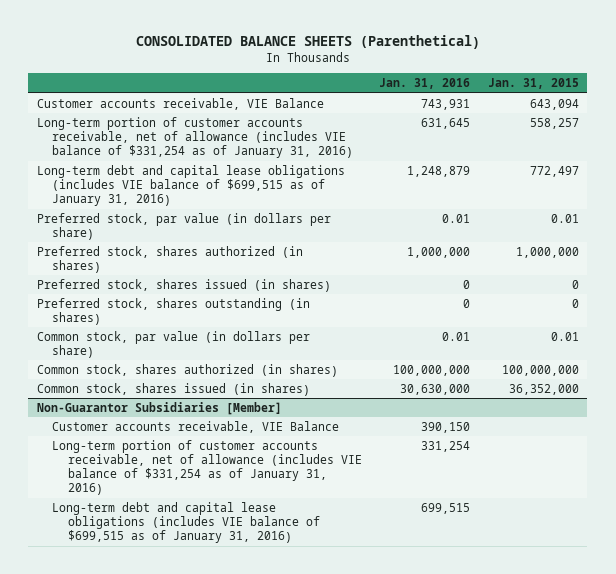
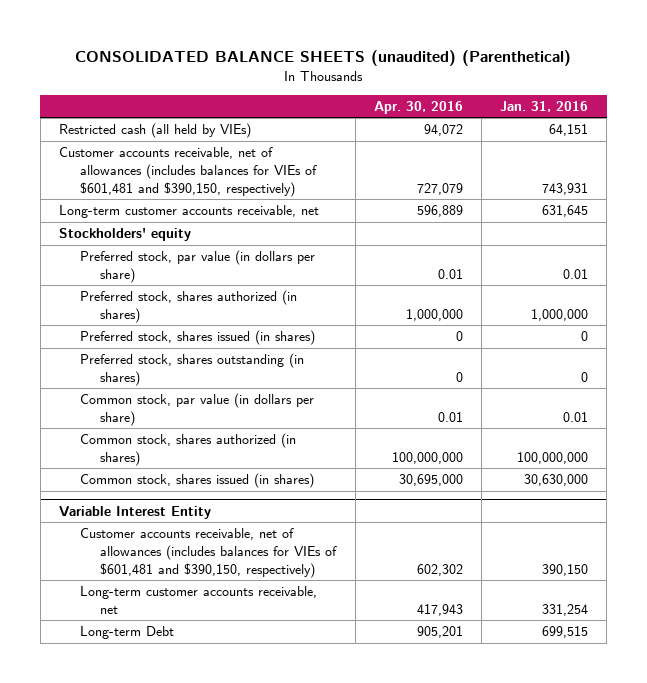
[135,35,480,50] CONSOLIDATED BALANCE SHEETS (Parenthetical) -> [75,49,572,66] CONSOLIDATED BALANCE SHEETS (unaudited) (Parenthetical)
[487,78,579,90] Jan. 31, 2015 -> none
none -> [373,100,463,114] Apr. 30, 2016
[36,164,345,207] Long-term debt and capital lease obligations (includes VIE balance of $699,515 as of January 31, 2016) -> none
none -> [58,123,251,139] Restricted cash (all held by VIEs)
[36,97,324,110] Customer accounts receivable, VIE Balance -> [58,147,317,197] Customer accounts receivable, net of allowances (includes balances for VIEs of $601,481 and $390,150, respectively)
[36,116,354,159] Long-term portion of customer accounts receivable, net of allowance (includes VIE balance of $331,254 as of January 31, 2016) -> [58,205,319,219] Long-term customer accounts receivable, net
none -> [58,228,191,242] Stockholders' equity
[36,401,282,415] Non-Guarantor Subsidiaries [Member] -> none
none -> [58,506,211,520] Variable Interest Entity
[52,420,340,433] Customer accounts receivable, VIE Balance -> [79,528,338,578] Customer accounts receivable, net of allowances (includes balances for VIEs of $601,481 and $390,150, respectively)
[52,439,362,496] Long-term portion of customer accounts receivable, net of allowance (includes VIE balance of $331,254 as of January 31, 2016) -> [79,586,317,614] Long-term customer accounts receivable, net
[52,501,320,544] Long-term debt and capital lease obligations (includes VIE balance of $699,515 as of January 31, 2016) -> [79,626,174,640] Long-term Debt

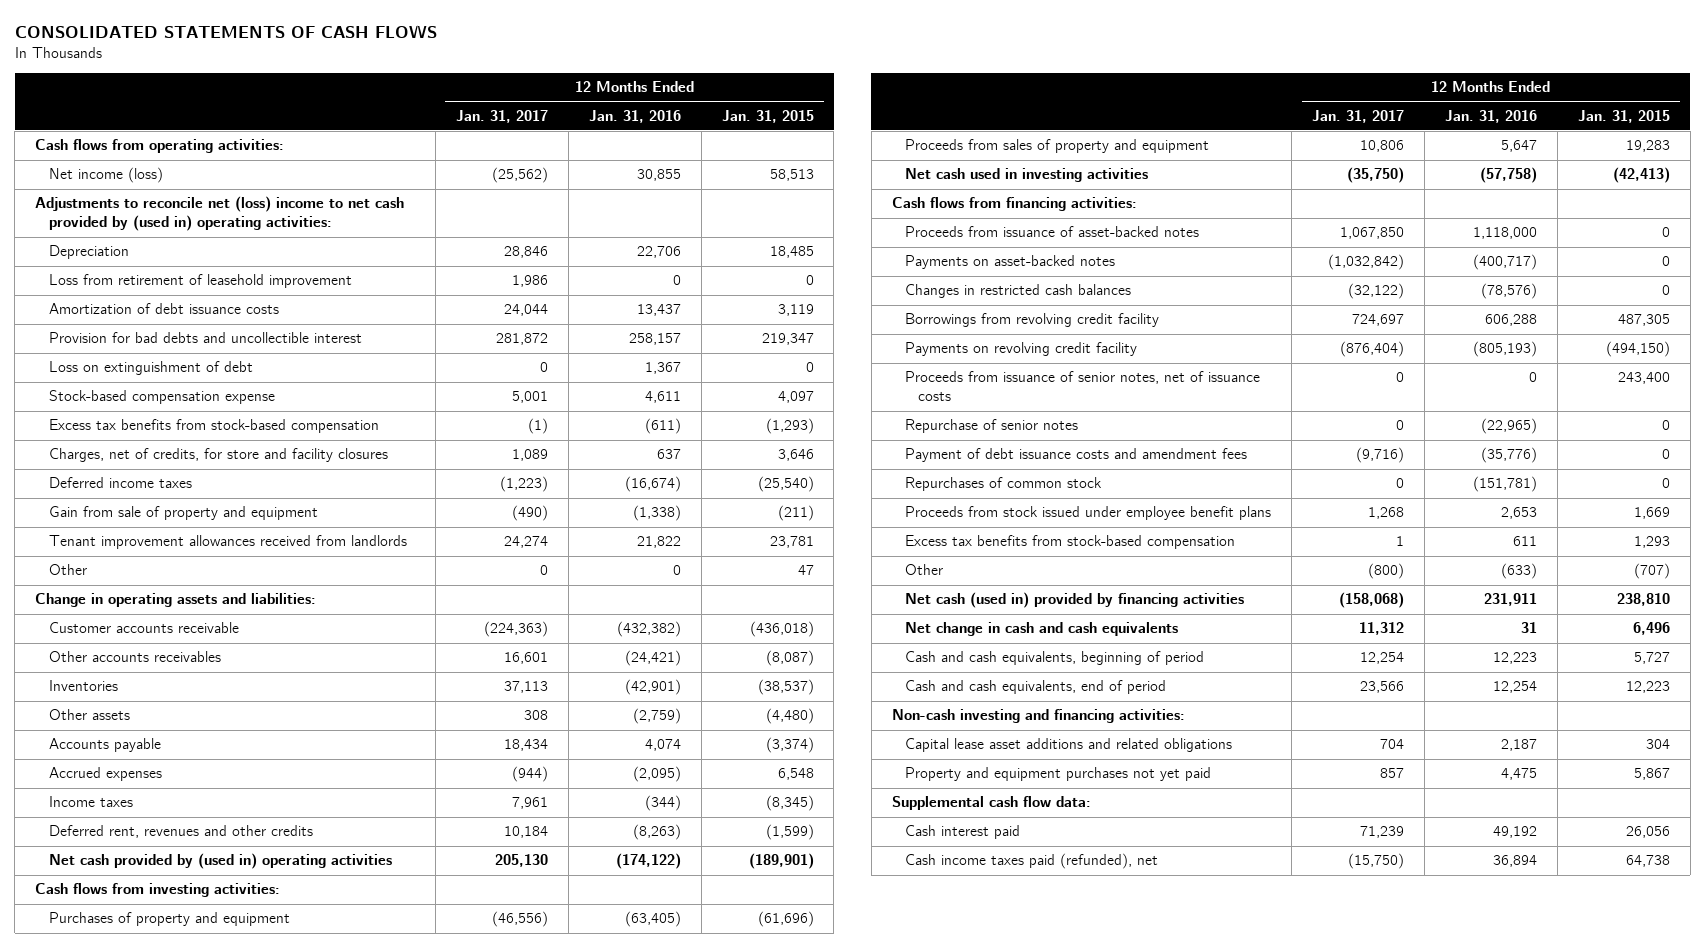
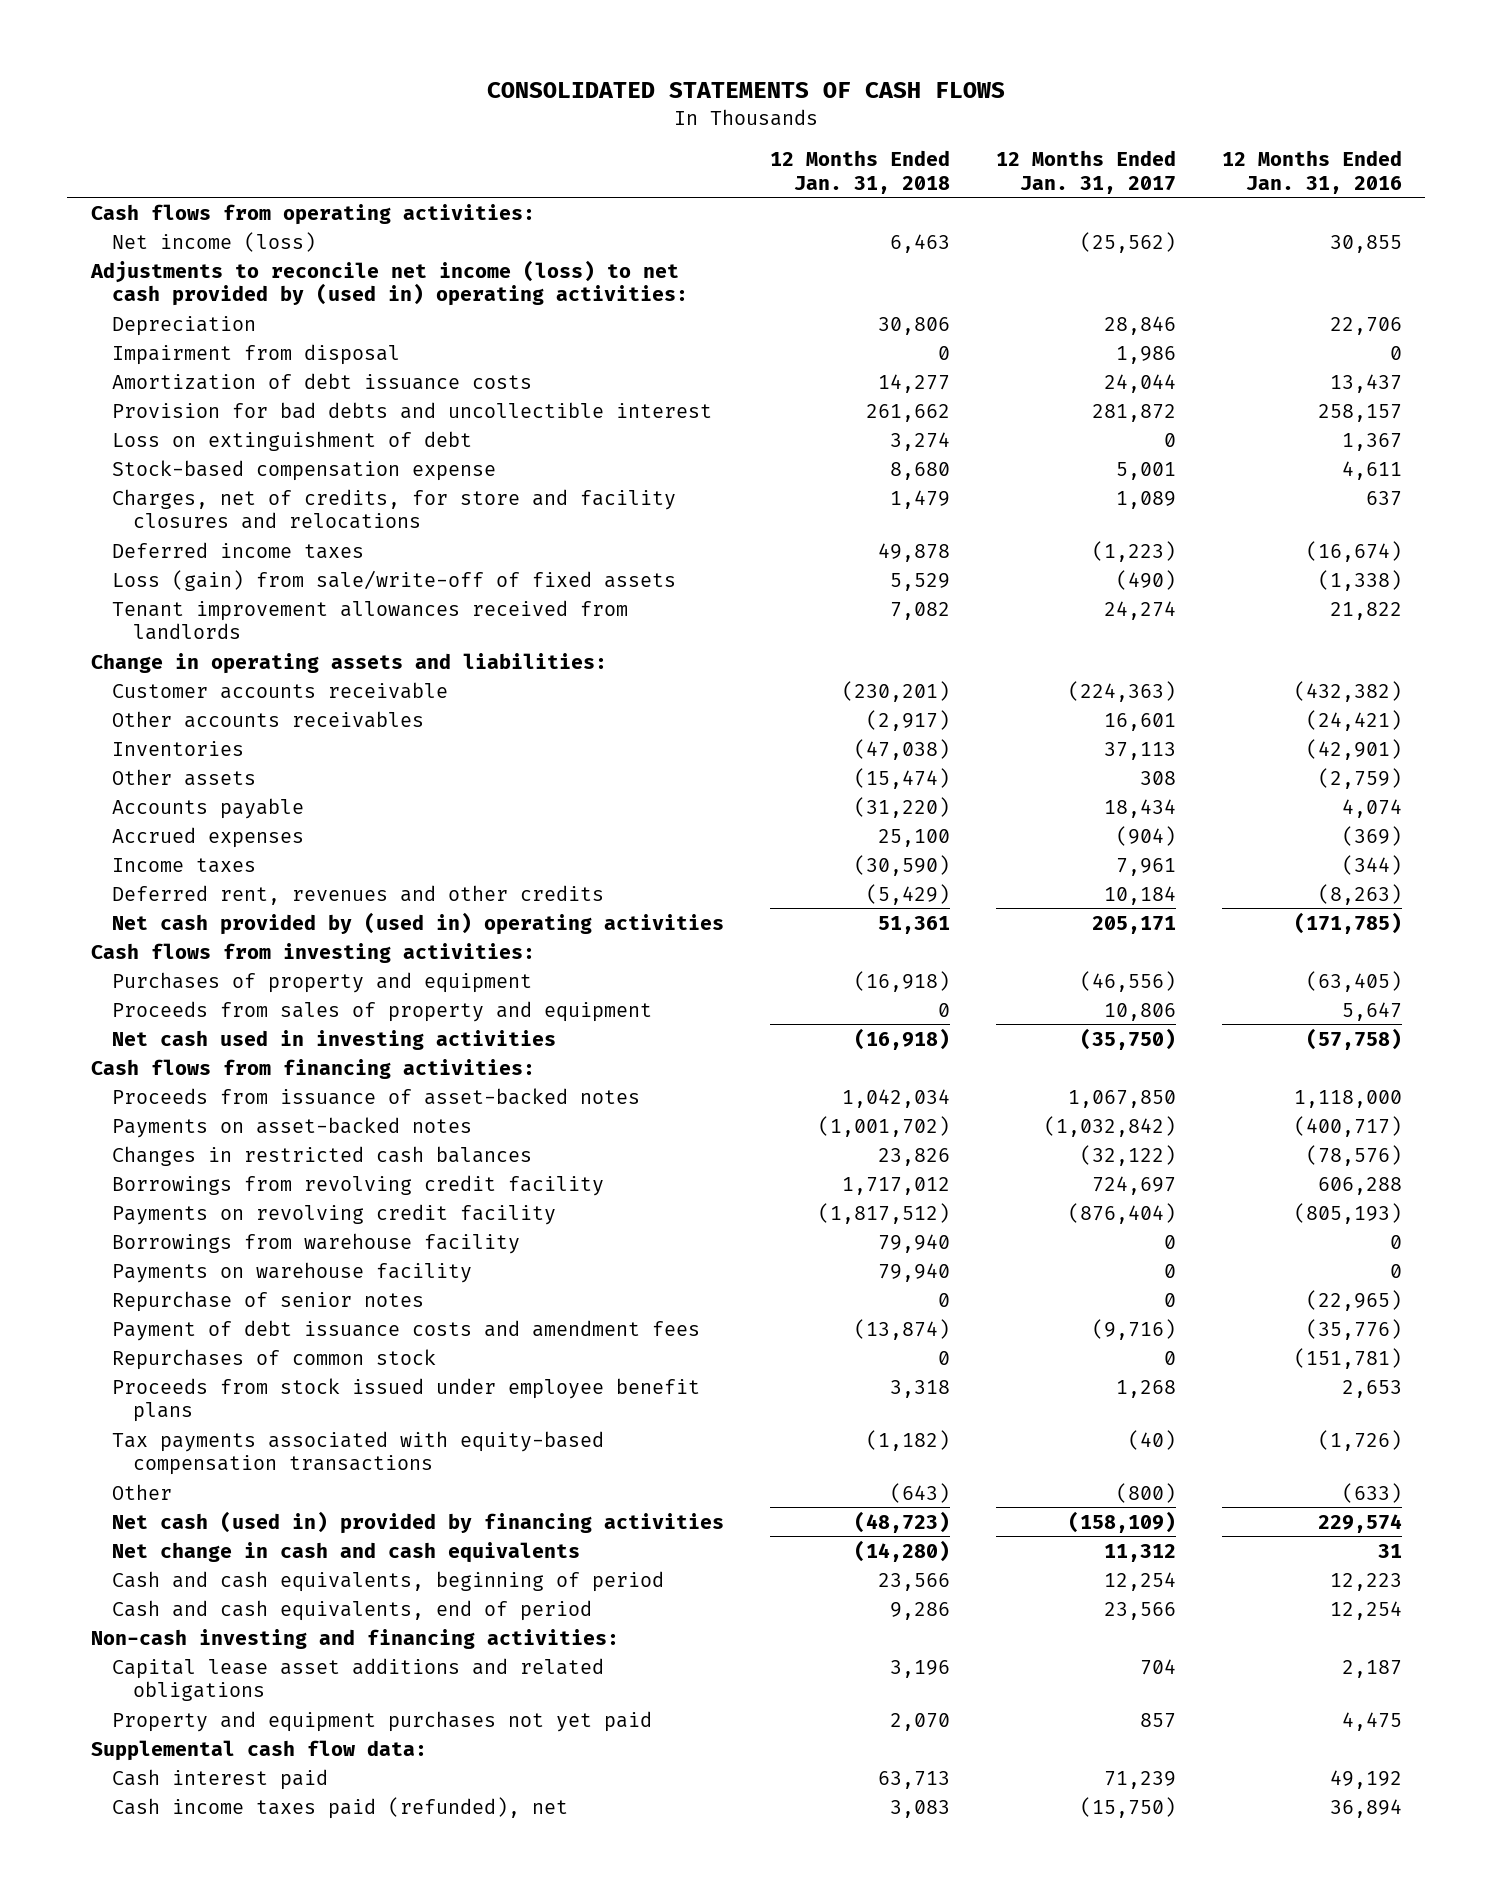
[721,109,814,123] Jan. 31, 2015 -> none
none -> [769,149,950,194] 12 Months Ended Jan. 31, 2018
[35,196,405,232] Adjustments to reconcile net (loss) income to net cash provided by (used in) operating activities: -> [89,259,688,307] Adjustments to reconcile net income (loss) to net cash provided by (used in) operating activities:
[48,274,352,289] Loss from retirement of leasehold improvement -> [111,343,400,365] Impairment from disposal
[48,419,379,434] Excess tax benefits from stock-based compensation -> none
[48,448,388,463] Charges, net of credits, for store and facility closures -> [111,488,676,530] Charges, net of credits, for store and facility closures and relocations
[48,506,318,521] Gain from sale of property and equipment -> [111,569,676,591] Loss (gain) from sale/write-off of fixed assets
[48,564,87,576] Other -> none
[511,766,548,783] (944) -> [1115,825,1176,846] (904)
[632,766,681,783] (2,095) -> [1342,825,1403,846] (369)
[494,854,548,868] 205,130 -> [1091,915,1176,934] 205,171
[615,853,681,870] (174,122) -> [1294,911,1403,934] (171,785)
[904,371,1260,402] Proceeds from issuance of senior notes, net of issuance costs -> none
none -> [111,1232,520,1254] Borrowings from warehouse facility
none -> [111,1261,472,1283] Payments on warehouse facility
[904,535,1235,550] Excess tax benefits from stock-based compensation -> none
none -> [111,1430,604,1476] Tax payments associated with equity-based compensation transactions
[1338,592,1404,609] (158,068) -> [1067,1510,1176,1533] (158,109)
[1483,593,1537,607] 231,911 -> [1318,1513,1403,1533] 229,574

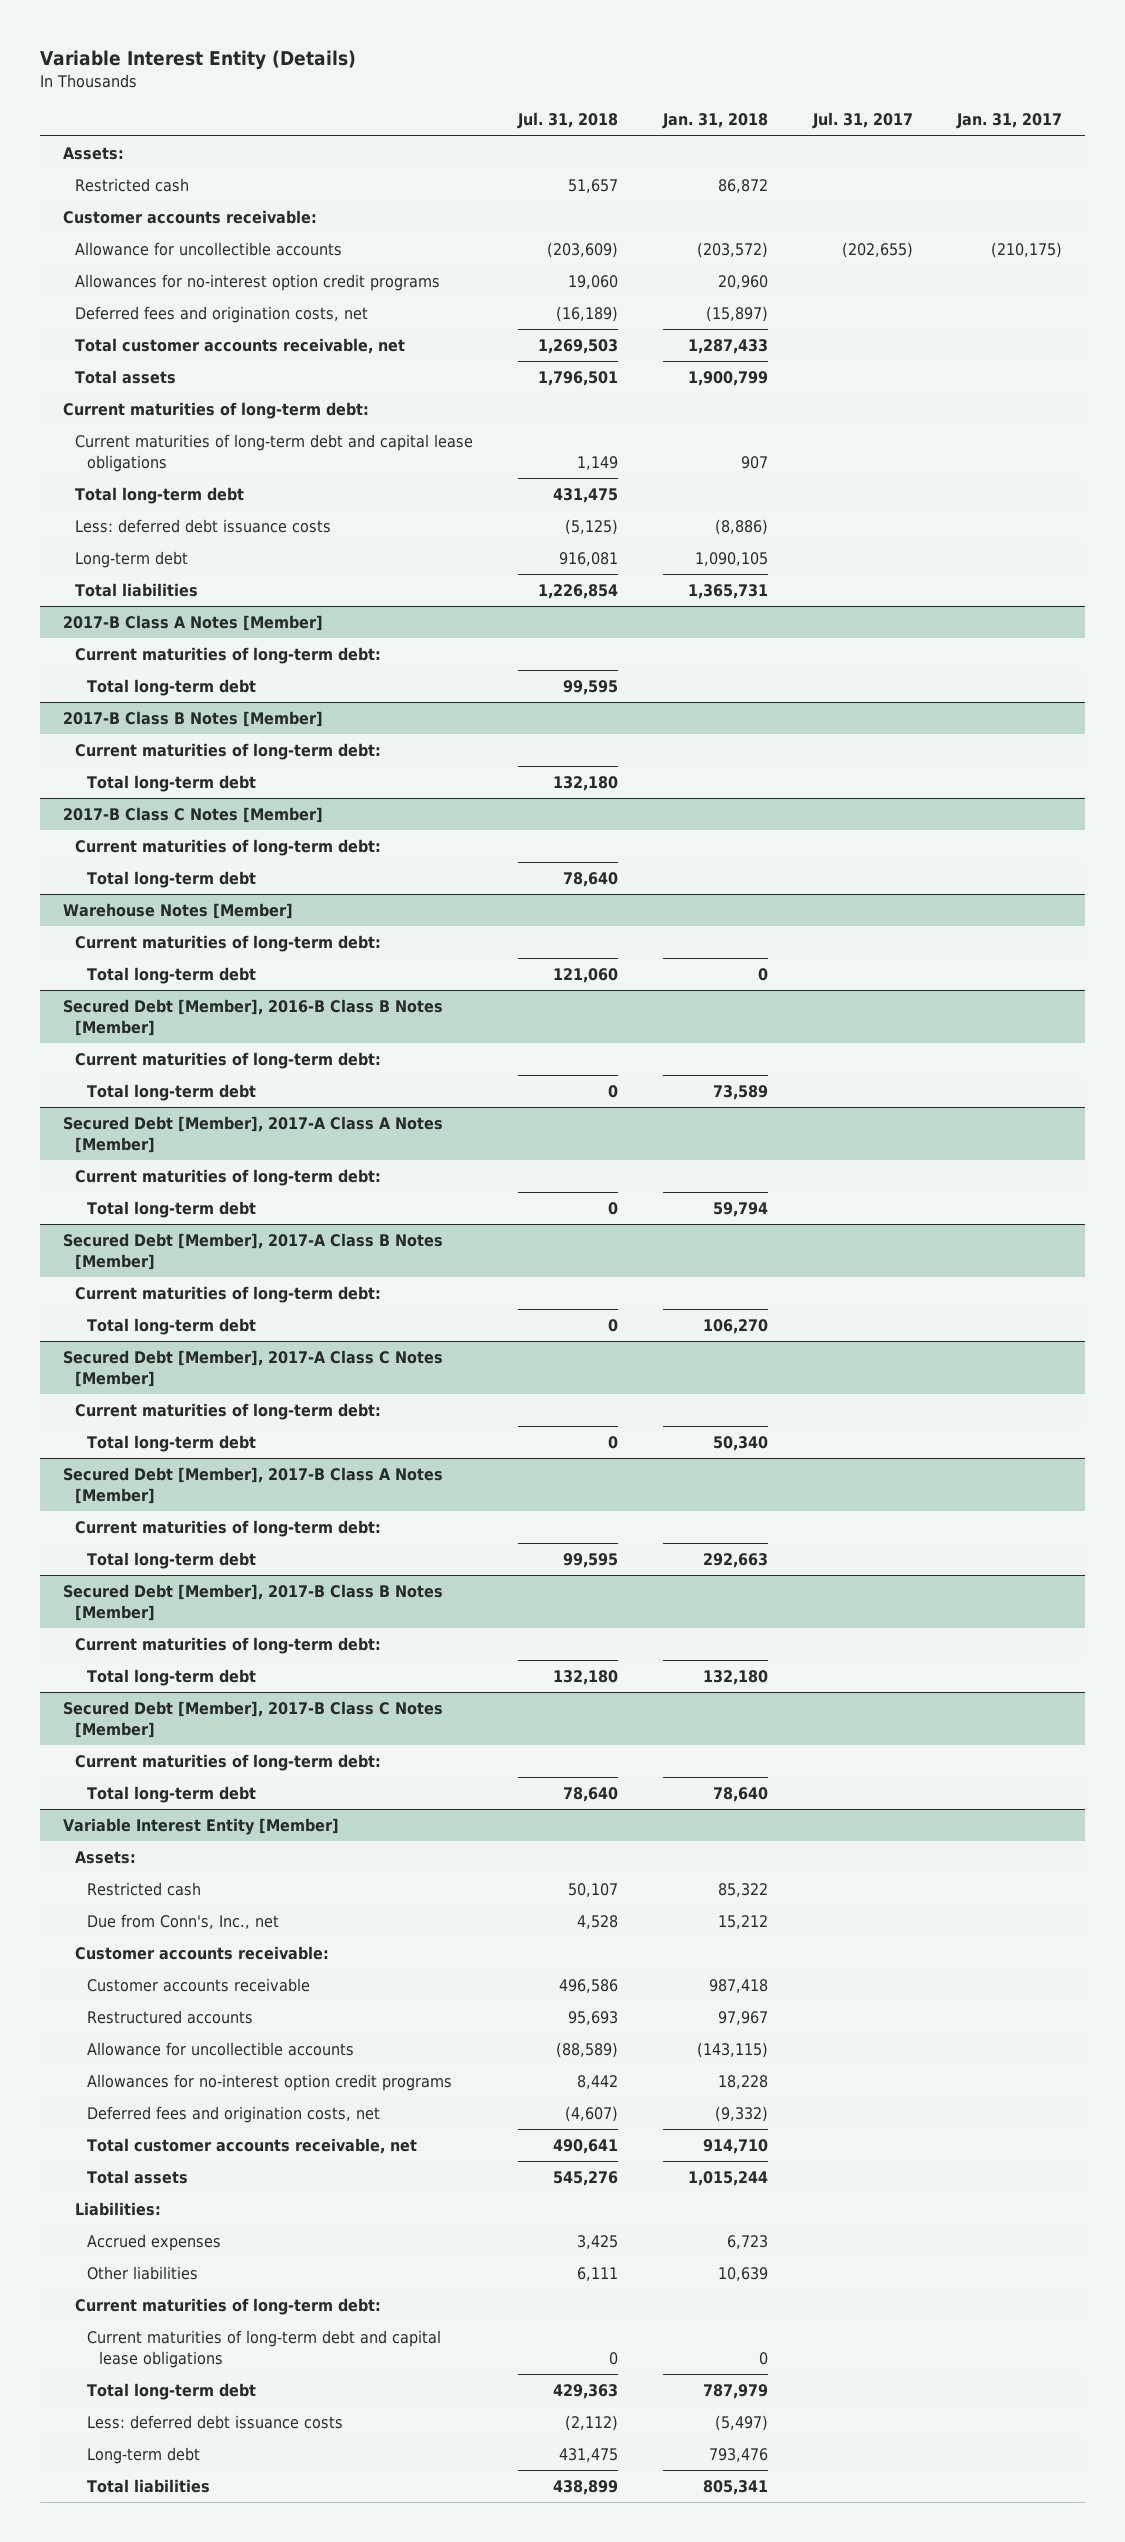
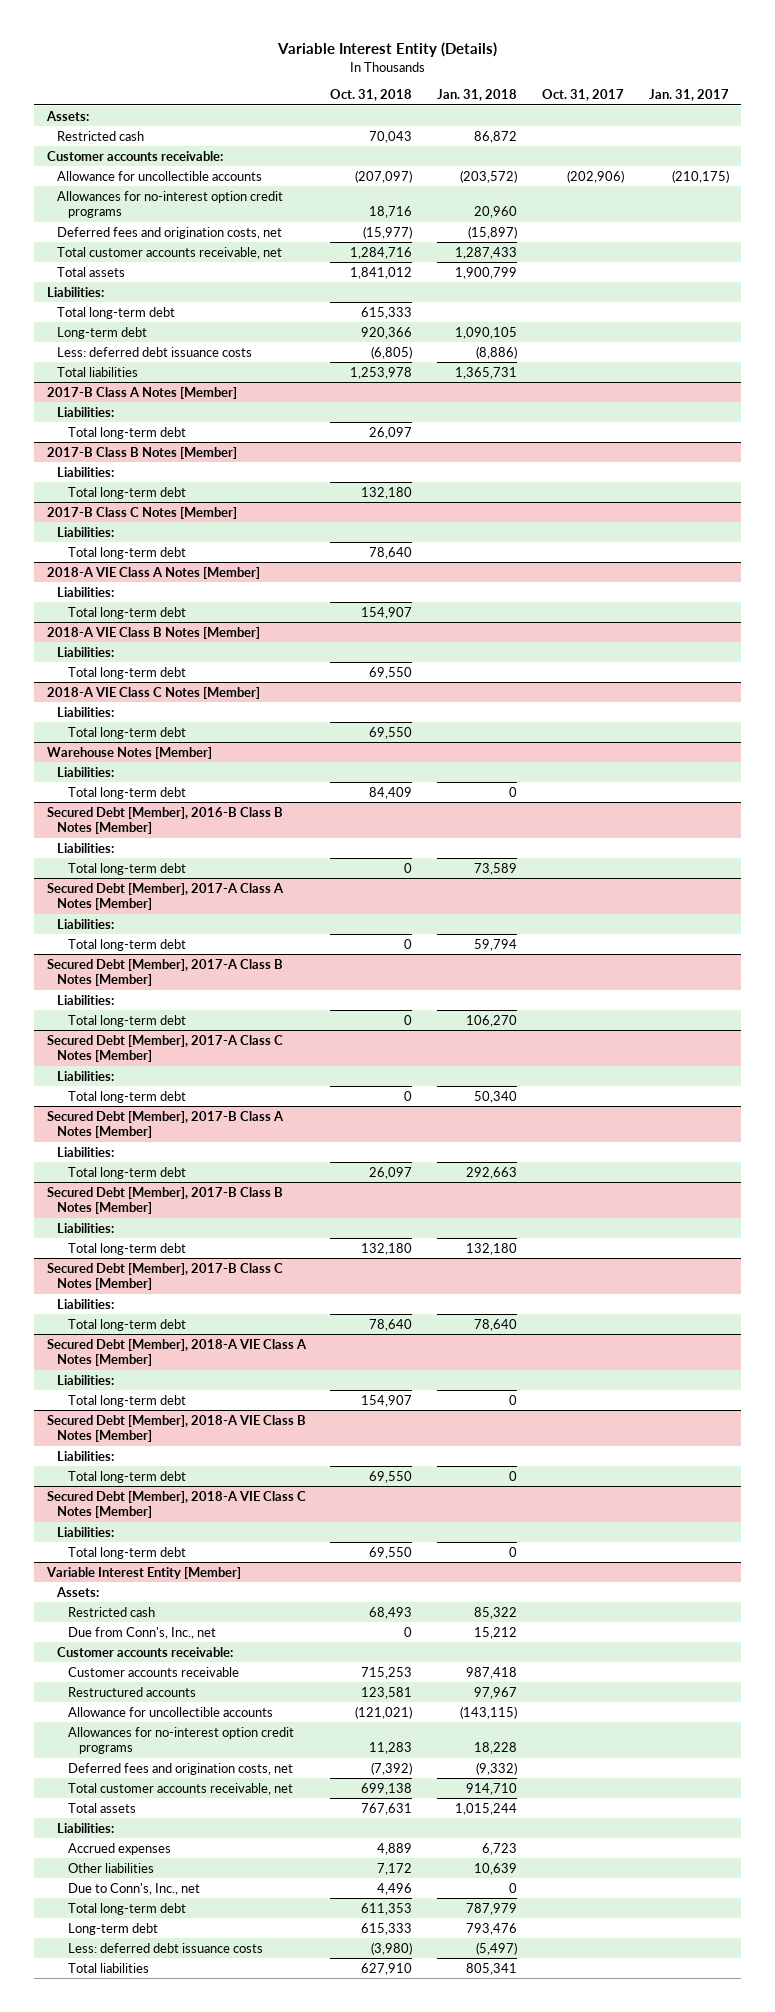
[516,112,618,130] Jul. 31, 2018 -> none
[811,112,913,130] Jul. 31, 2017 -> none
none -> [330,89,413,102] Oct. 31, 2018
none -> [541,89,624,102] Oct. 31, 2017
[62,402,369,420] Current maturities of long-term debt: -> none
[74,434,473,472] Current maturities of long-term debt and capital lease obligations -> none
none -> [46,286,104,297] Liabilities:
[74,519,331,534] Less: deferred debt issuance costs -> [57,346,253,357] Less: deferred debt issuance costs
[74,647,381,665] Current maturities of long-term debt: -> none
none -> [57,406,115,417] Liabilities:
[74,743,381,761] Current maturities of long-term debt: -> none
none -> [57,466,115,477] Liabilities:
[74,839,381,857] Current maturities of long-term debt: -> none
none -> [57,526,115,537] Liabilities:
none -> [46,566,260,579] 2018-A VIE Class A Notes [Member]
none -> [57,586,115,597] Liabilities:
none -> [68,606,187,619] Total long-term debt
none -> [46,626,260,639] 2018-A VIE Class B Notes [Member]
none -> [57,646,115,657] Liabilities:
none -> [68,666,187,679] Total long-term debt
none -> [46,686,260,699] 2018-A VIE Class C Notes [Member]
none -> [57,706,115,717] Liabilities:
none -> [68,726,187,739] Total long-term debt
[74,935,381,953] Current maturities of long-term debt: -> none
none -> [57,766,115,777] Liabilities:
[74,1052,381,1070] Current maturities of long-term debt: -> none
none -> [57,842,115,853] Liabilities:
[74,1169,381,1187] Current maturities of long-term debt: -> none
none -> [57,918,115,929] Liabilities:
[74,1286,381,1304] Current maturities of long-term debt: -> none
none -> [57,994,115,1005] Liabilities:
[74,1403,381,1421] Current maturities of long-term debt: -> none
none -> [57,1070,115,1081] Liabilities:
[74,1520,381,1538] Current maturities of long-term debt: -> none
none -> [57,1146,115,1157] Liabilities:
[74,1637,381,1655] Current maturities of long-term debt: -> none
none -> [57,1222,115,1233] Liabilities:
[74,1754,381,1772] Current maturities of long-term debt: -> none
none -> [57,1298,115,1309] Liabilities:
none -> [46,1338,307,1367] Secured Debt [Member], 2018-A VIE Class A Notes [Member]
none -> [57,1374,115,1385] Liabilities:
none -> [68,1394,187,1407] Total long-term debt
none -> [46,1414,306,1443] Secured Debt [Member], 2018-A VIE Class B Notes [Member]
none -> [57,1450,115,1461] Liabilities:
none -> [68,1470,187,1483] Total long-term debt
none -> [46,1490,306,1519] Secured Debt [Member], 2018-A VIE Class C Notes [Member]
none -> [57,1526,115,1537] Liabilities:
none -> [68,1546,187,1559] Total long-term debt
[74,2298,381,2316] Current maturities of long-term debt: -> none
[86,2330,441,2368] Current maturities of long-term debt and capital lease obligations -> none
none -> [68,1882,201,1895] Due to Conn's, Inc., net
[86,2415,343,2430] Less: deferred debt issuance costs -> [68,1942,264,1953] Less: deferred debt issuance costs

